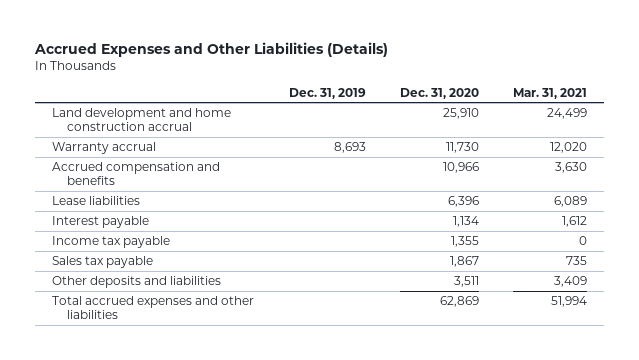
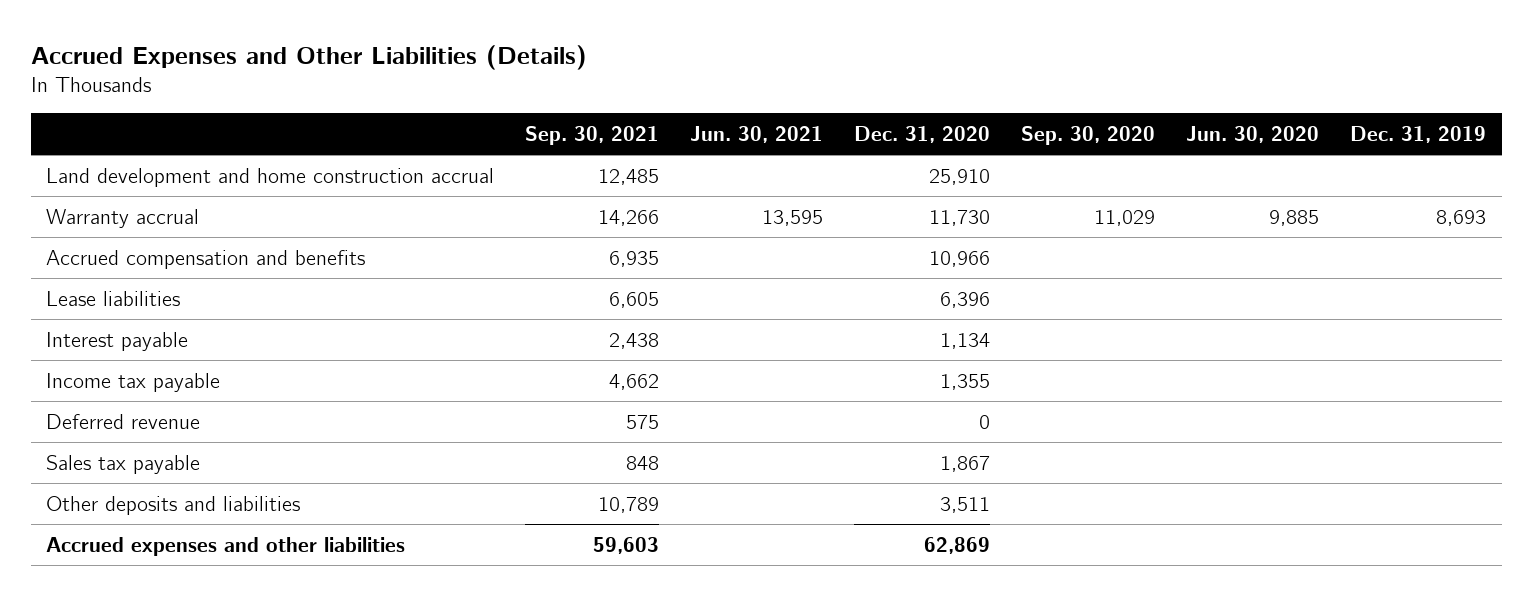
[512,87,587,99] Mar. 31, 2021 -> none
none -> [525,126,660,146] Sep. 30, 2021
none -> [690,126,824,144] Jun. 30, 2021
none -> [1021,126,1156,146] Sep. 30, 2020
none -> [1186,126,1320,144] Jun. 30, 2020
none -> [46,413,201,429] Deferred revenue
[52,296,255,320] Total accrued expenses and other liabilities -> [46,536,406,556] Accrued expenses and other liabilities

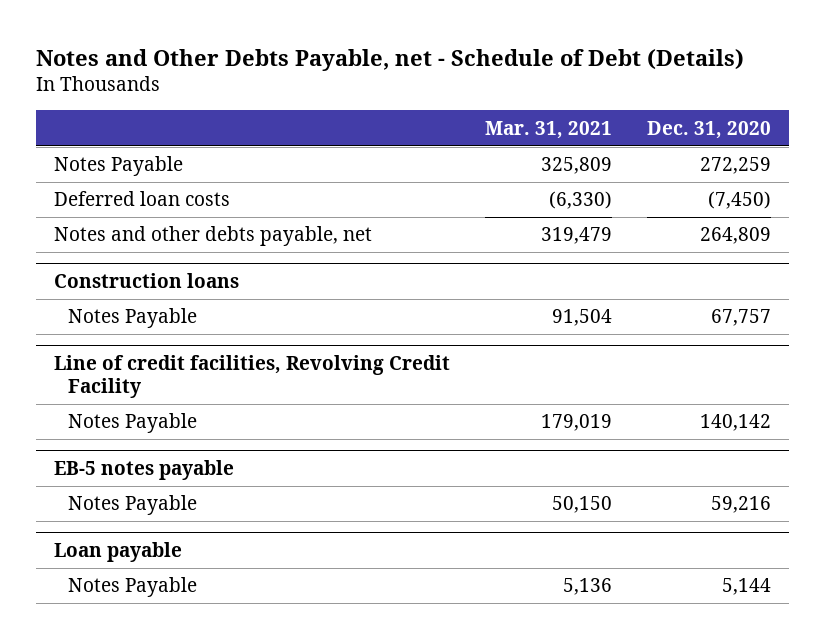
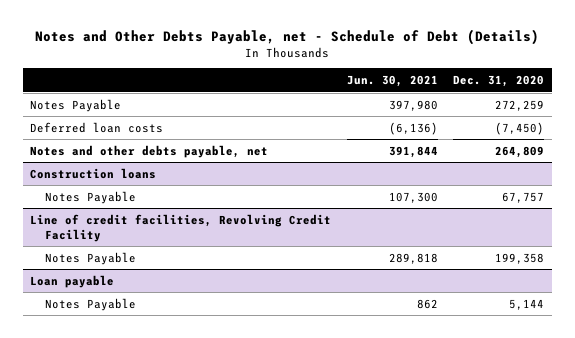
[485,120,613,139] Mar. 31, 2021 -> none
none -> [346,75,438,88] Jun. 30, 2021
[53,459,234,480] EB-5 notes payable -> none
[68,495,198,516] Notes Payable -> none
[700,414,772,432] 140,142 -> [495,252,545,264] 199,358

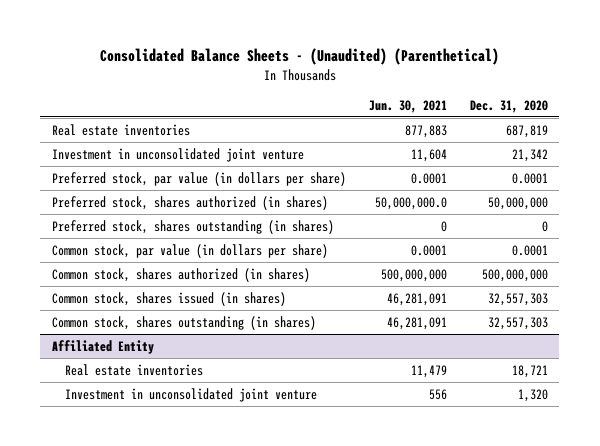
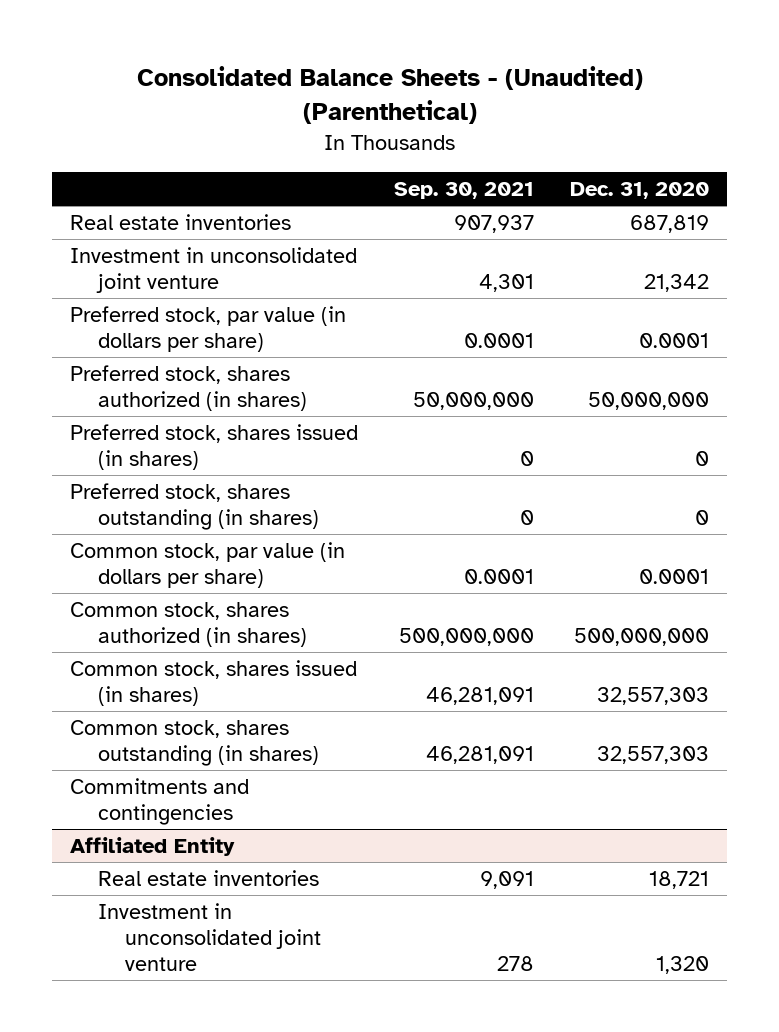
[368,99,447,113] Jun. 30, 2021 -> none
none -> [394,182,535,200] Sep. 30, 2021
none -> [70,424,359,471] Preferred stock, shares issued (in shares)
none -> [70,778,250,826] Commitments and contingencies

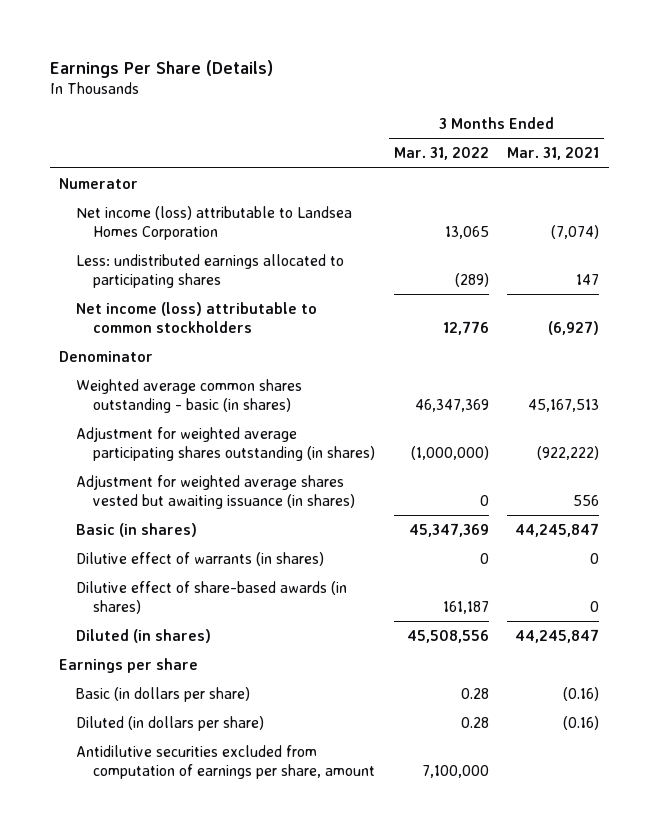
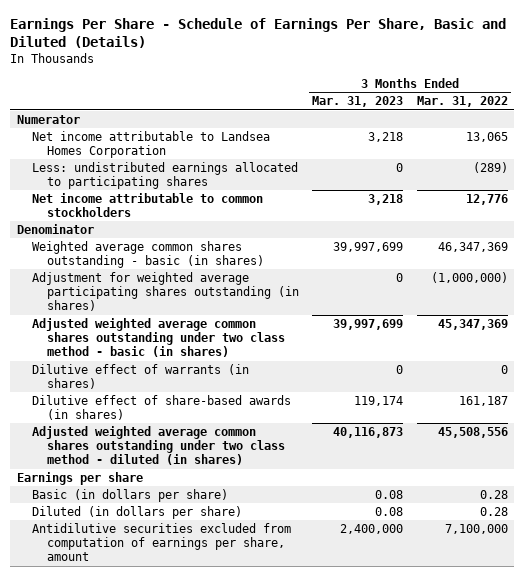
[49,59,273,78] Earnings Per Share (Details) -> [10,17,507,49] Earnings Per Share - Schedule of Earnings Per Share, Basic and Diluted (Details)
[507,147,600,161] Mar. 31, 2021 -> none
none -> [312,96,404,108] Mar. 31, 2023
[76,205,353,240] Net income (loss) attributable to Landsea Homes Corporation -> [31,130,270,159] Net income attributable to Landsea Homes Corporation
[76,301,318,333] Net income (loss) attributable to common stockholders -> [31,192,263,218] Net income attributable to common stockholders
[76,474,356,509] Adjustment for weighted average shares vested but awaiting issuance (in shares) -> none
[76,522,198,537] Basic (in shares) -> [31,317,285,358] Adjusted weighted average common shares outstanding under two class method - basic (in shares)
[76,628,212,643] Diluted (in shares) -> [31,425,285,466] Adjusted weighted average common shares outstanding under two class method - diluted (in shares)

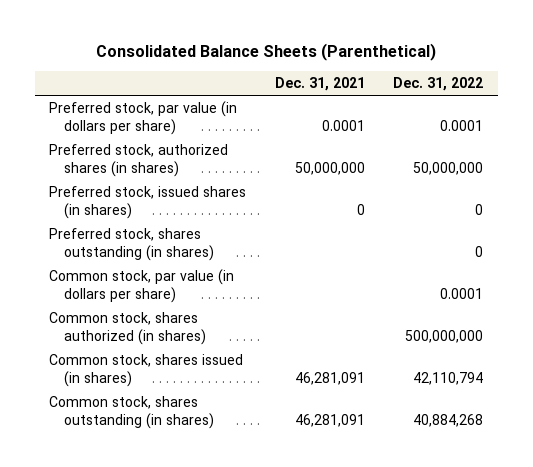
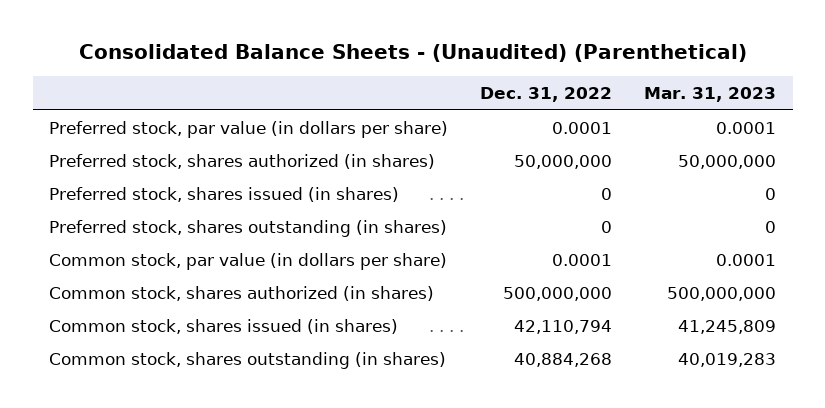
[96,42,437,61] Consolidated Balance Sheets (Parenthetical) -> [78,44,747,63] Consolidated Balance Sheets - (Unaudited) (Parenthetical)
[274,76,365,91] Dec. 31, 2021 -> none
none -> [644,87,777,103] Mar. 31, 2023
[49,144,229,178] Preferred stock, authorized shares (in shares) -> [48,153,435,169] Preferred stock, shares authorized (in shares)
[49,186,247,220] Preferred stock, issued shares (in shares) -> [48,186,399,202] Preferred stock, shares issued (in shares)

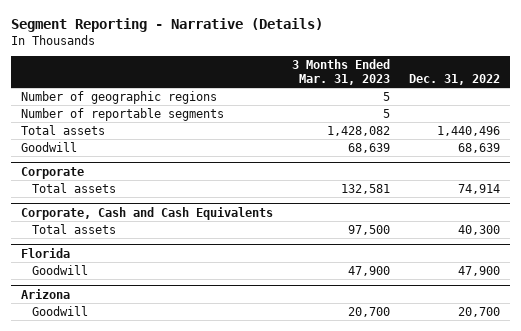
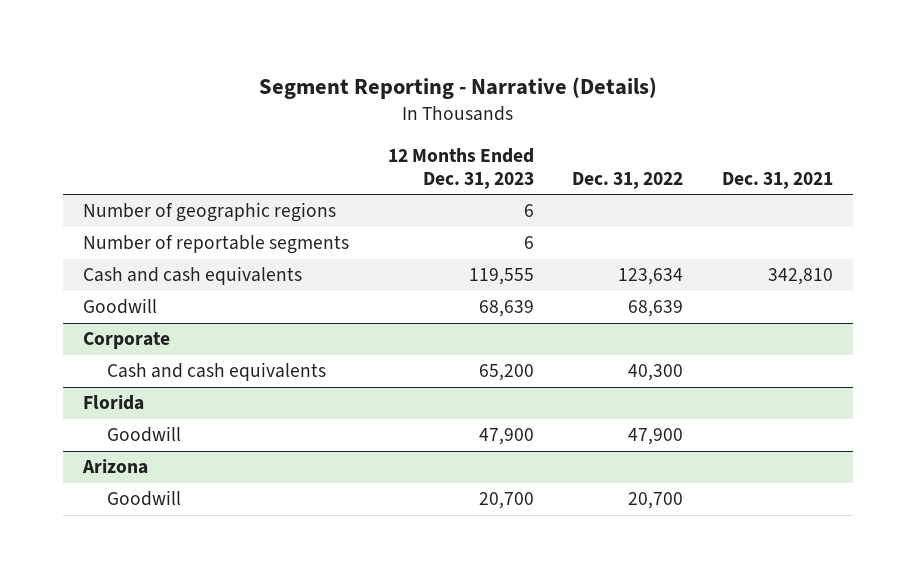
[291,59,390,85] 3 Months Ended Mar. 31, 2023 -> none
none -> [387,148,534,190] 12 Months Ended Dec. 31, 2023
none -> [722,172,834,190] Dec. 31, 2021
[20,124,105,135] Total assets -> none
none -> [82,266,302,286] Cash and cash equivalents
[31,182,116,193] Total assets -> none
[20,206,273,220] Corporate, Cash and Cash Equivalents -> none
[31,223,116,234] Total assets -> none
none -> [107,362,327,382] Cash and cash equivalents

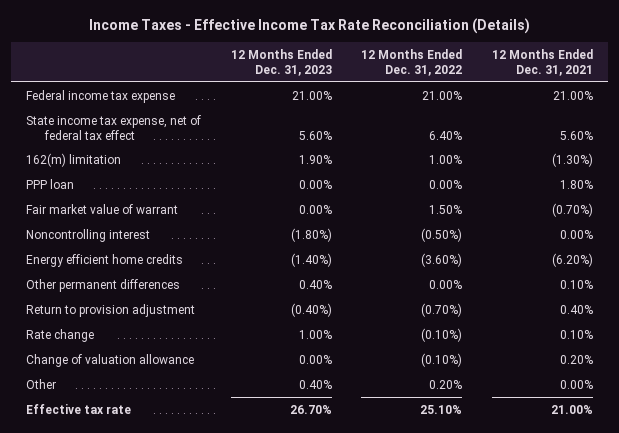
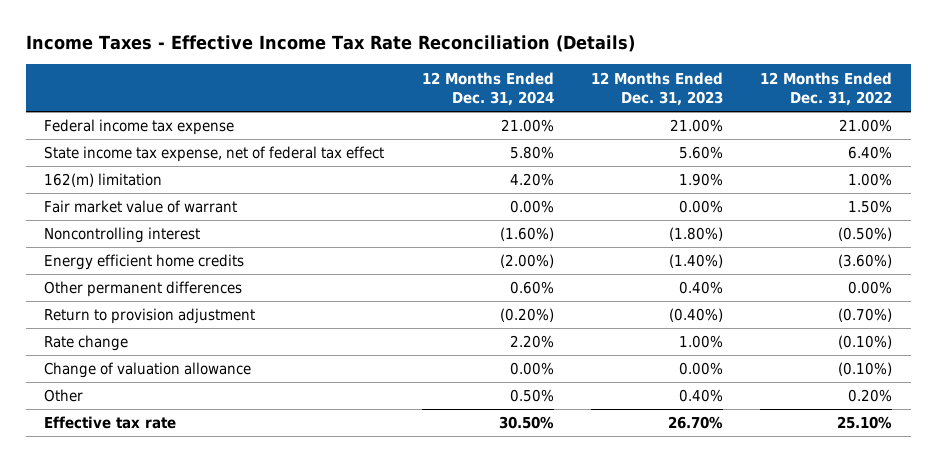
[491,48,593,76] 12 Months Ended Dec. 31, 2021 -> none
none -> [421,71,554,107] 12 Months Ended Dec. 31, 2024
[26,178,75,189] PPP loan -> none

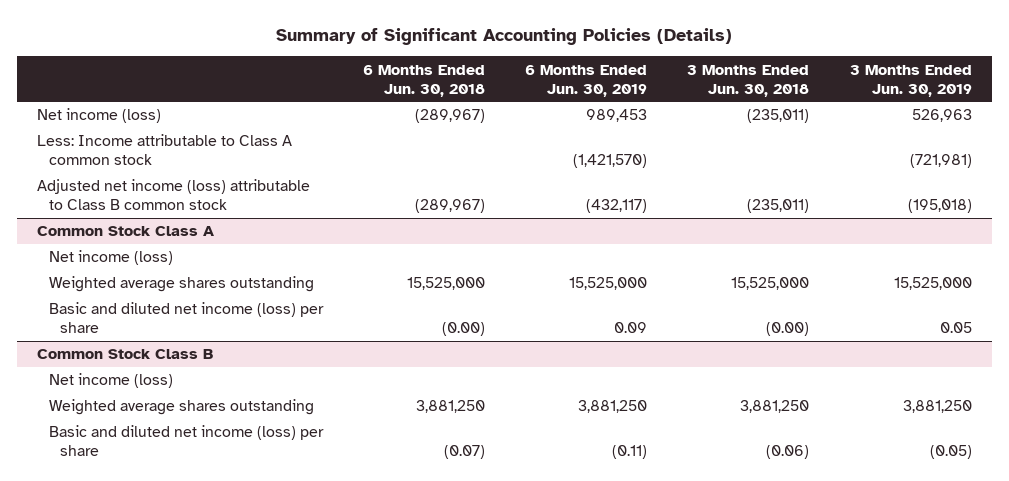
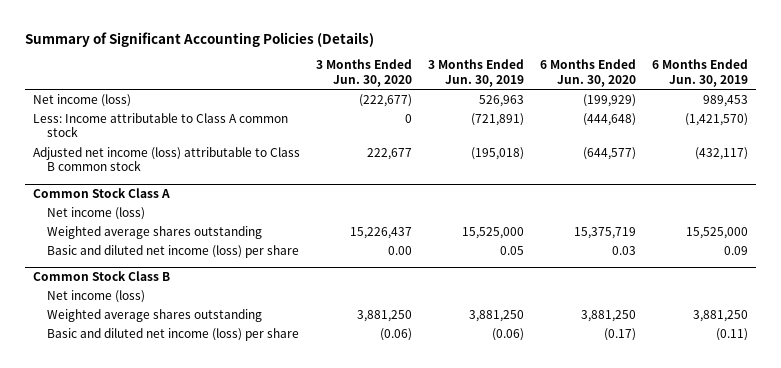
[362,64,485,97] 6 Months Ended Jun. 30, 2018 -> none
[687,64,810,97] 3 Months Ended Jun. 30, 2018 -> none
none -> [316,59,413,87] 3 Months Ended Jun. 30, 2020
none -> [539,59,636,87] 6 Months Ended Jun. 30, 2020
[909,154,972,169] (721,981) -> [470,112,524,126] (721,891)
[929,445,972,460] (0.05) -> [491,327,524,341] (0.06)

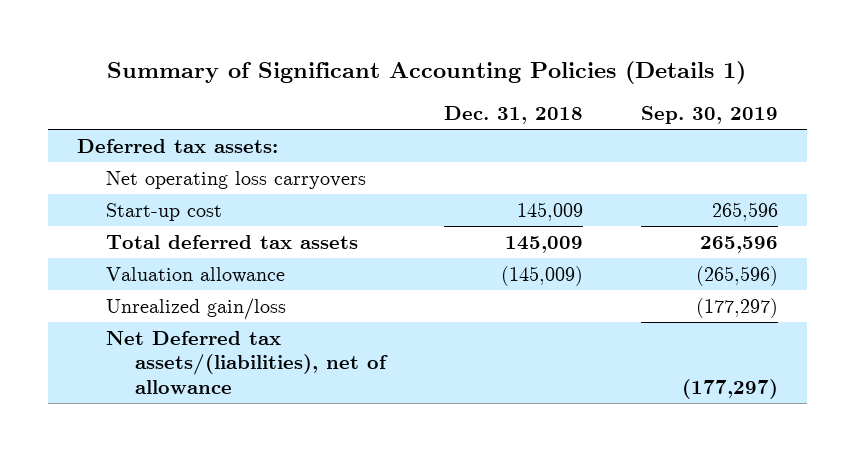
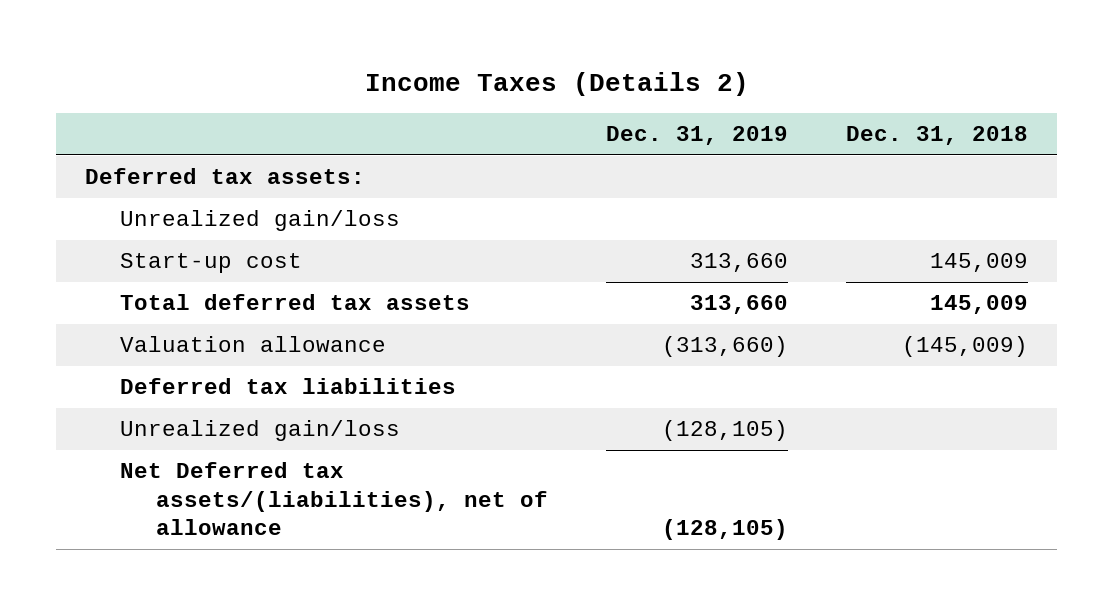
[107,60,747,84] Summary of Significant Accounting Policies (Details 1) -> [364,71,749,96] Income Taxes (Details 2)
[640,106,778,125] Sep. 30, 2019 -> none
none -> [606,126,789,146] Dec. 31, 2019
[105,170,366,189] Net operating loss carryovers -> [120,210,401,232] Unrealized gain/loss
none -> [120,378,457,395] Deferred tax liabilities

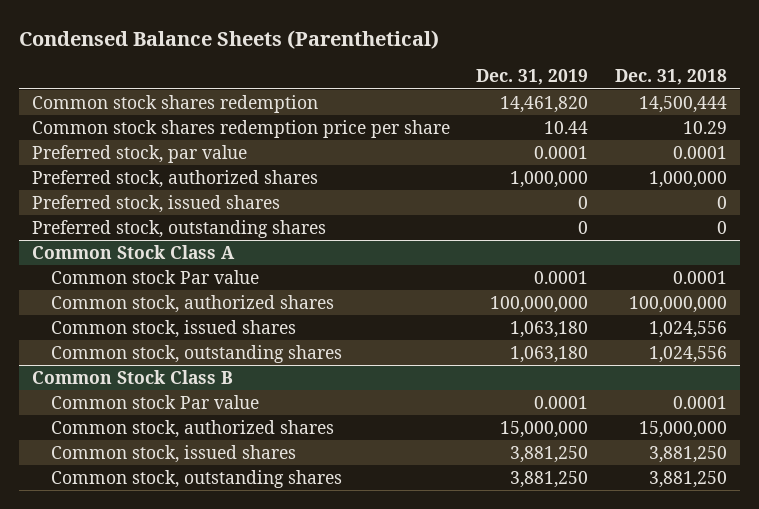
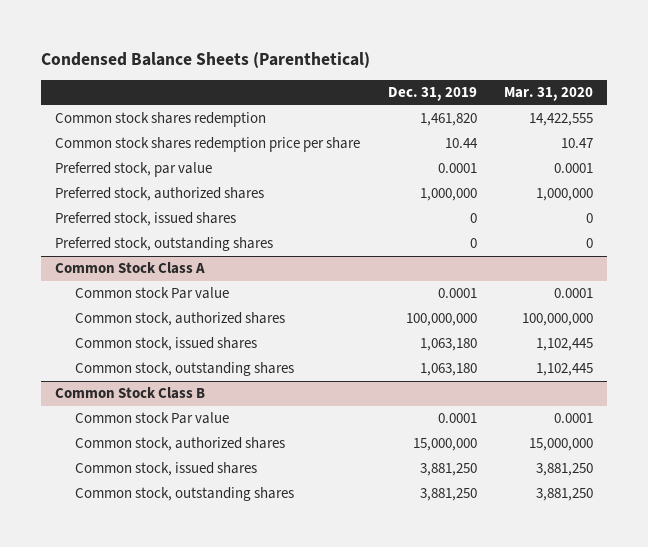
[614,69,727,86] Dec. 31, 2018 -> none
none -> [504,87,594,102] Mar. 31, 2020
[500,95,589,113] 14,461,820 -> [419,113,477,127] 1,461,820

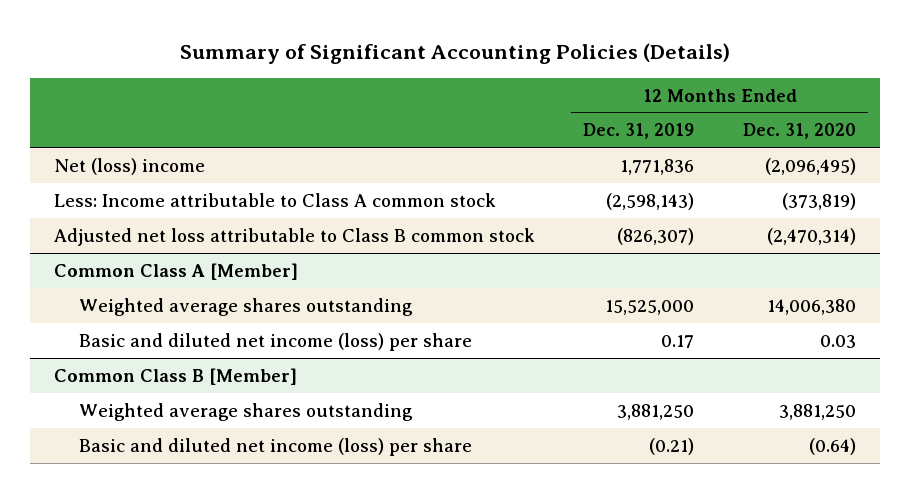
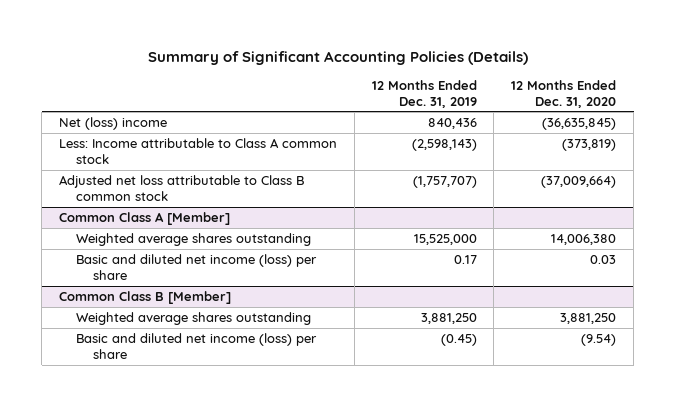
[620,158,695,175] 1,771,836 -> [427,117,477,129] 840,436
[764,157,856,175] (2,096,495) -> [542,117,617,130] (36,635,845)
[617,227,695,245] (826,307) -> [412,175,477,188] (1,757,707)
[766,227,856,245] (2,470,314) -> [541,175,617,188] (37,009,664)
[649,437,695,455] (0.21) -> [440,333,477,346] (0.45)
[808,437,856,455] (0.64) -> [581,333,617,346] (9.54)

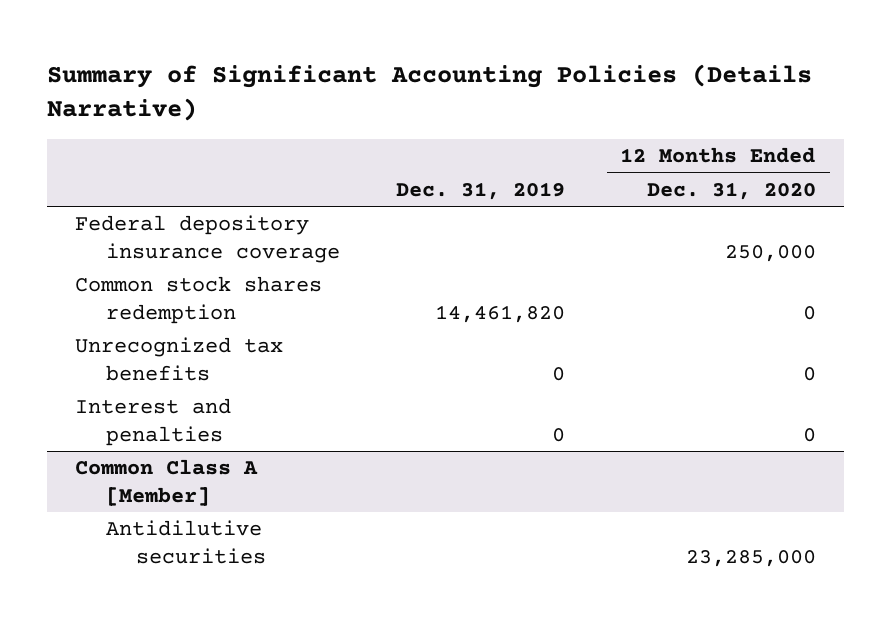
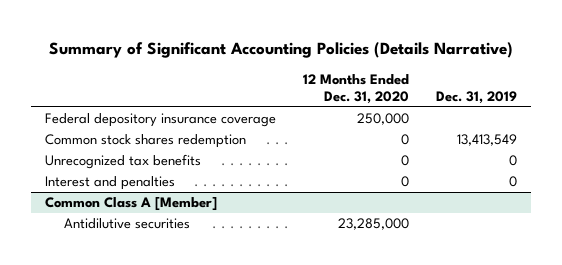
[434,304,565,323] 14,461,820 -> [457,134,518,147] 13,413,549

